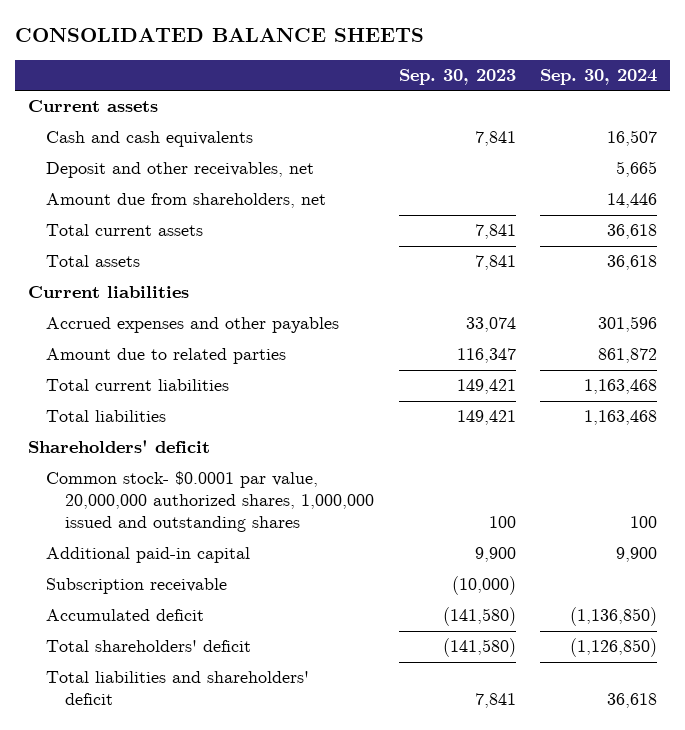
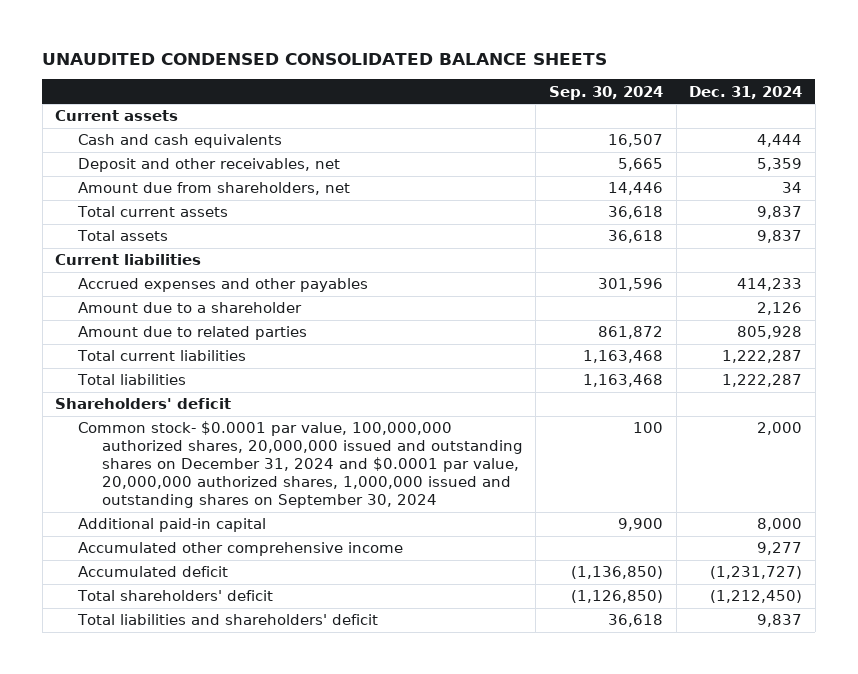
[15,28,425,43] CONSOLIDATED BALANCE SHEETS -> [42,52,608,65] UNAUDITED CONDENSED CONSOLIDATED BALANCE SHEETS
[398,69,516,86] Sep. 30, 2023 -> none
none -> [689,85,803,99] Dec. 31, 2024
none -> [78,302,303,314] Amount due to a shareholder
[46,471,375,533] Common stock- $0.0001 par value, 20,000,000 authorized shares, 1,000,000 issued and outstanding shares -> [78,421,523,509] Common stock- $0.0001 par value, 100,000,000 authorized shares, 20,000,000 issued and outstanding shares on December 31, 2024 and $0.0001 par value, 20,000,000 authorized shares, 1,000,000 issued and outstanding shares on September 30, 2024
[46,578,228,595] Subscription receivable -> none
none -> [78,542,404,557] Accumulated other comprehensive income

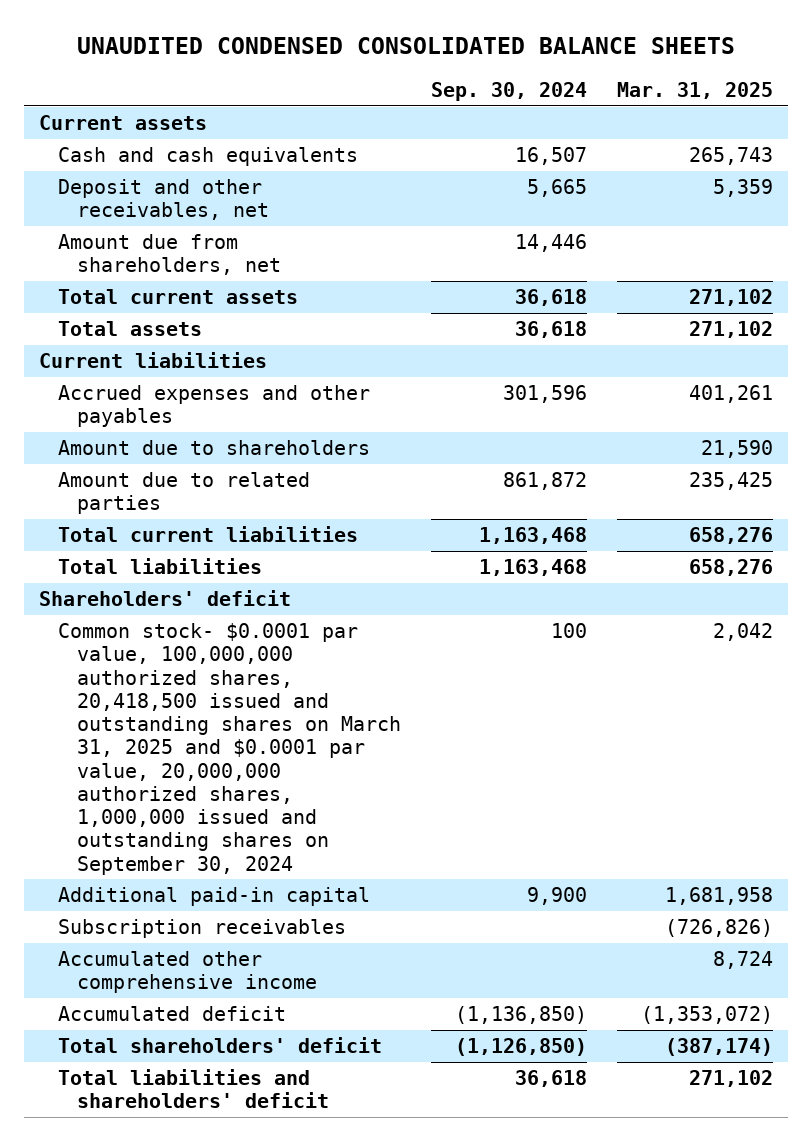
[689,85,803,99] Dec. 31, 2024 -> none
none -> [616,82,773,100] Mar. 31, 2025
[78,302,303,314] Amount due to a shareholder -> [57,440,370,456] Amount due to shareholders
[78,421,523,509] Common stock- $0.0001 par value, 100,000,000 authorized shares, 20,000,000 issued and outstanding shares on December 31, 2024 and $0.0001 par value, 20,000,000 authorized shares, 1,000,000 issued and outstanding shares on September 30, 2024 -> [57,623,401,875] Common stock- $0.0001 par value, 100,000,000 authorized shares, 20,418,500 issued and outstanding shares on March 31, 2025 and $0.0001 par value, 20,000,000 authorized shares, 1,000,000 issued and outstanding shares on September 30, 2024
none -> [57,919,346,939] Subscription receivables

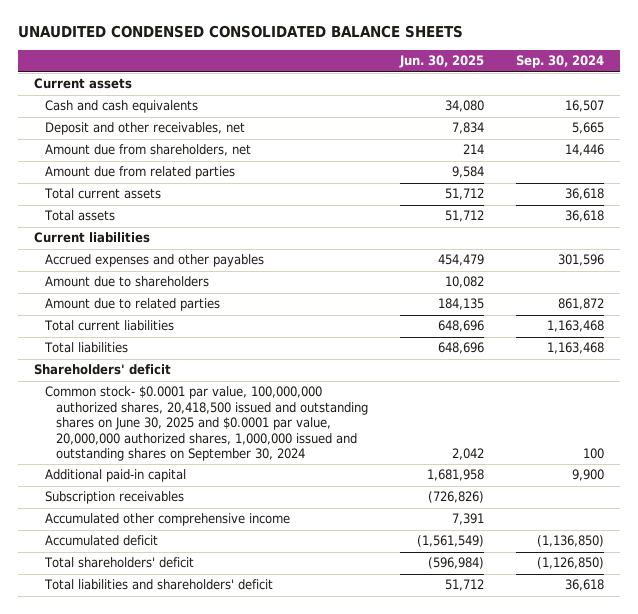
[616,82,773,100] Mar. 31, 2025 -> none
none -> [399,55,485,69] Jun. 30, 2025
none -> [44,166,235,180] Amount due from related parties
[57,623,401,875] Common stock- $0.0001 par value, 100,000,000 authorized shares, 20,418,500 issued and outstanding shares on March 31, 2025 and $0.0001 par value, 20,000,000 authorized shares, 1,000,000 issued and outstanding shares on September 30, 2024 -> [44,386,369,462] Common stock- $0.0001 par value, 100,000,000 authorized shares, 20,418,500 issued and outstanding shares on June 30, 2025 and $0.0001 par value, 20,000,000 authorized shares, 1,000,000 issued and outstanding shares on September 30, 2024

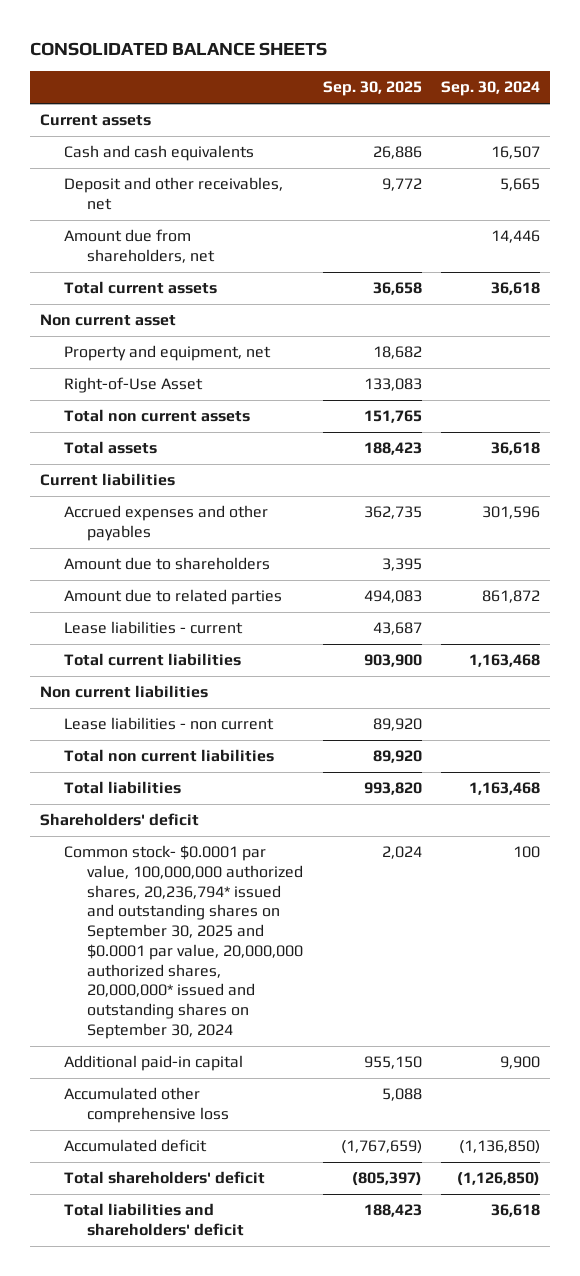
[17,25,463,39] UNAUDITED CONDENSED CONSOLIDATED BALANCE SHEETS -> [30,42,328,57] CONSOLIDATED BALANCE SHEETS
[399,55,485,69] Jun. 30, 2025 -> none
none -> [322,81,422,97] Sep. 30, 2025
[44,166,235,180] Amount due from related parties -> none
none -> [40,314,177,327] Non current asset
none -> [63,345,271,362] Property and equipment, net
none -> [63,377,203,394] Right-of-Use Asset
none -> [63,409,250,423] Total non current assets
none -> [63,621,243,635] Lease liabilities - current
none -> [40,685,209,699] Non current liabilities
none -> [63,717,274,731] Lease liabilities - non current
none -> [63,749,274,763] Total non current liabilities
[44,386,369,462] Common stock- $0.0001 par value, 100,000,000 authorized shares, 20,418,500 issued and outstanding shares on June 30, 2025 and $0.0001 par value, 20,000,000 authorized shares, 1,000,000 issued and outstanding shares on September 30, 2024 -> [63,845,304,1039] Common stock- $0.0001 par value, 100,000,000 authorized shares, 20,236,794* issued and outstanding shares on September 30, 2025 and $0.0001 par value, 20,000,000 authorized shares, 20,000,000* issued and outstanding shares on September 30, 2024
[44,491,184,505] Subscription receivables -> none
[44,513,290,527] Accumulated other comprehensive income -> [63,1087,230,1123] Accumulated other comprehensive loss

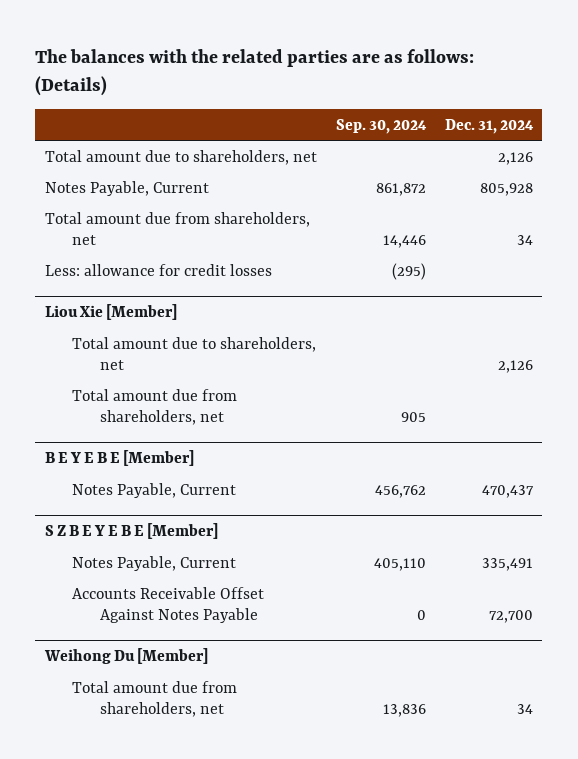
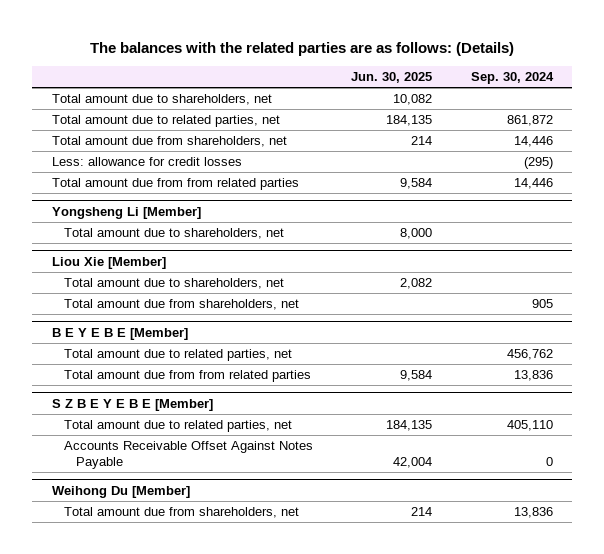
[444,119,534,135] Dec. 31, 2024 -> none
none -> [351,71,433,83] Jun. 30, 2025
[44,180,209,196] Notes Payable, Current -> [51,115,280,128] Total amount due to related parties, net
none -> [51,178,299,191] Total amount due from from related parties
none -> [51,207,201,220] Yongsheng Li [Member]
none -> [63,228,284,240] Total amount due to shareholders, net
[72,482,237,498] Notes Payable, Current -> [63,349,292,362] Total amount due to related parties, net
none -> [63,370,311,383] Total amount due from from related parties
[72,555,237,571] Notes Payable, Current -> [63,420,292,433] Total amount due to related parties, net

